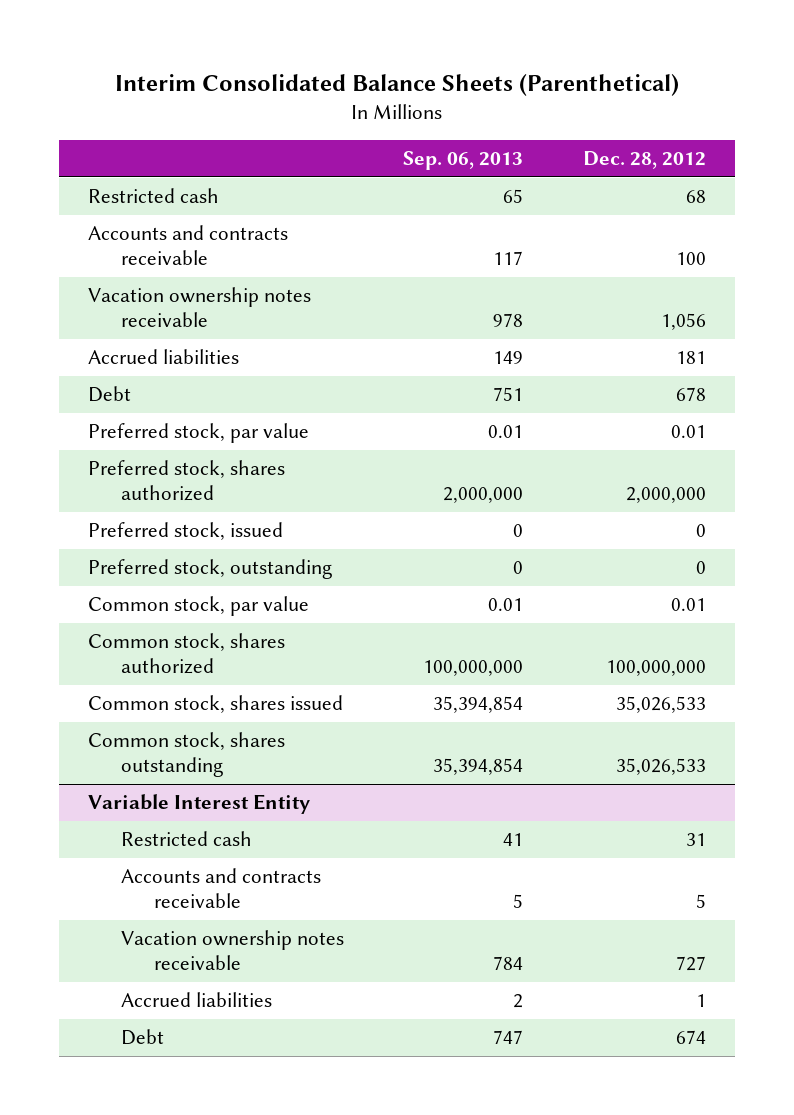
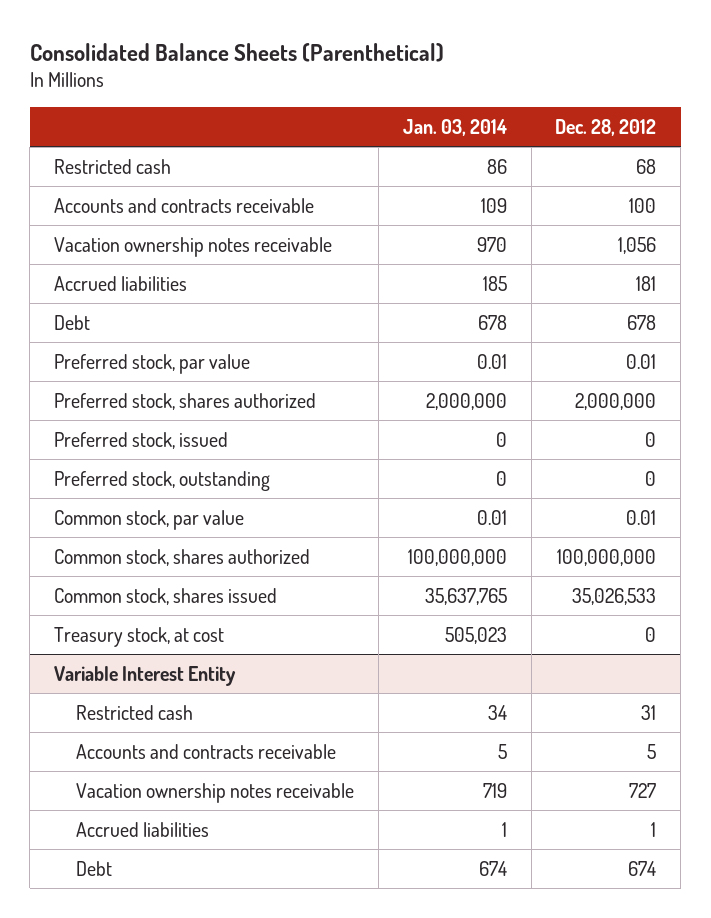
[115,74,680,97] Interim Consolidated Balance Sheets (Parenthetical) -> [29,42,444,62] Consolidated Balance Sheets (Parenthetical)
[403,150,524,170] Sep. 06, 2013 -> none
none -> [402,118,507,136] Jan. 03, 2014
[88,732,286,778] Common stock, shares outstanding -> none
none -> [54,626,225,647] Treasury stock, at cost

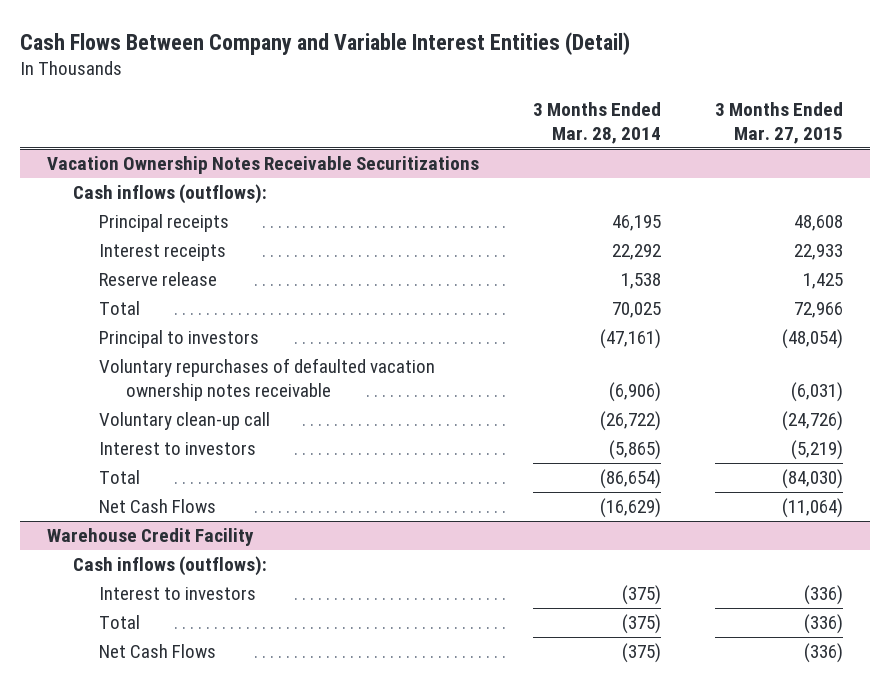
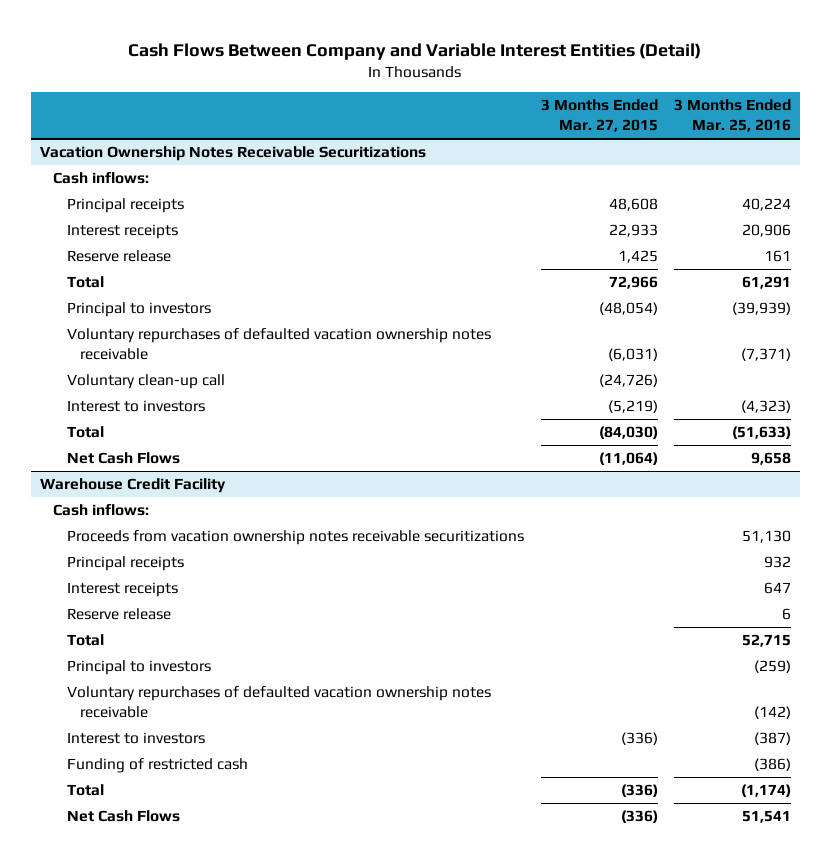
[532,102,661,144] 3 Months Ended Mar. 28, 2014 -> none
none -> [674,99,792,133] 3 Months Ended Mar. 25, 2016
[73,184,268,205] Cash inflows (outflows): -> [53,171,150,184] Cash inflows:
[73,556,268,577] Cash inflows (outflows): -> [53,503,150,516] Cash inflows:
none -> [66,529,524,545] Proceeds from vacation ownership notes receivable securitizations
none -> [66,555,184,571] Principal receipts
none -> [66,581,178,597] Interest receipts
none -> [66,607,171,620] Reserve release
none -> [66,633,104,646] Total
none -> [66,659,211,675] Principal to investors
none -> [66,685,491,719] Voluntary repurchases of defaulted vacation ownership notes receivable
none -> [66,757,248,773] Funding of restricted cash

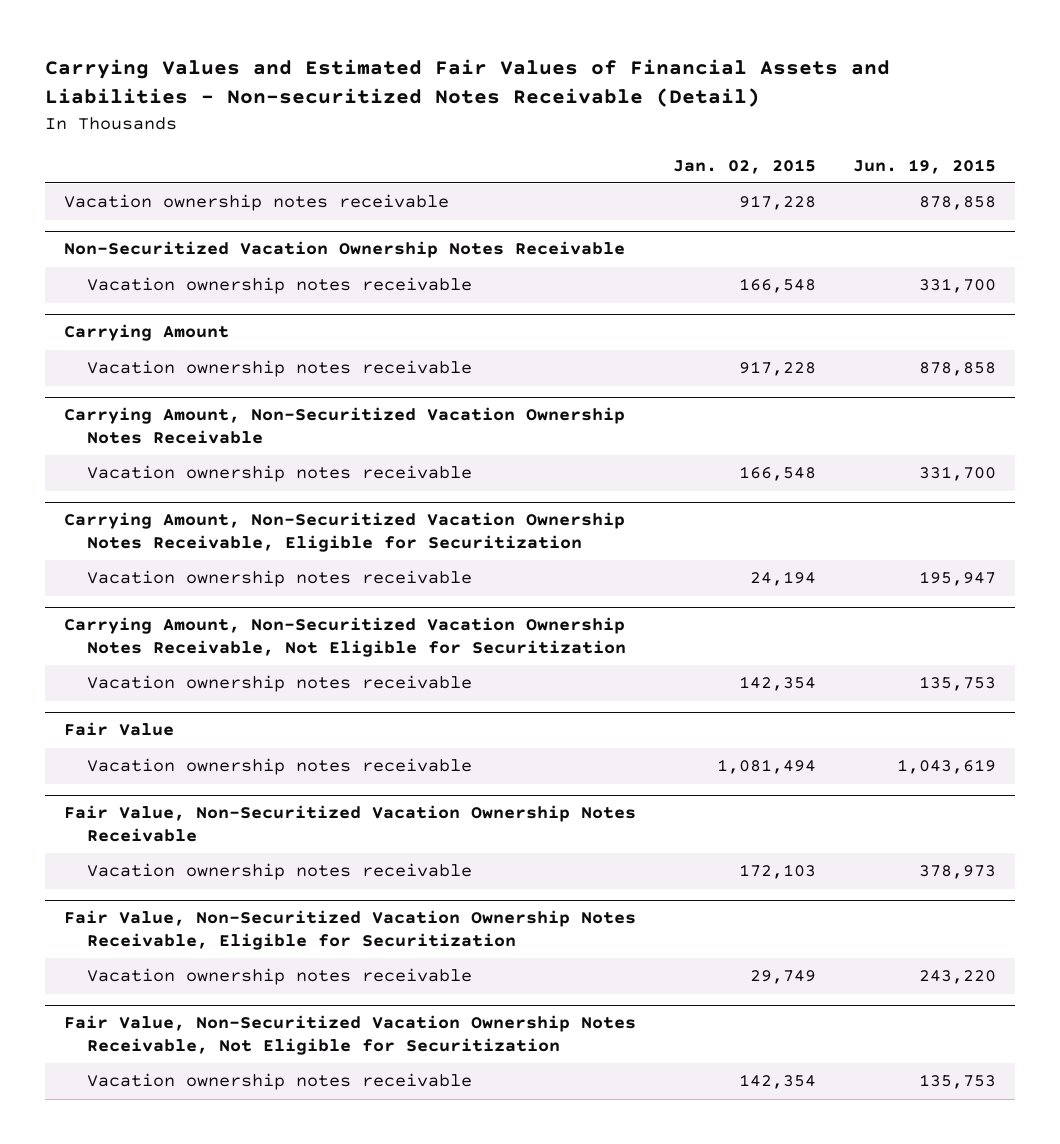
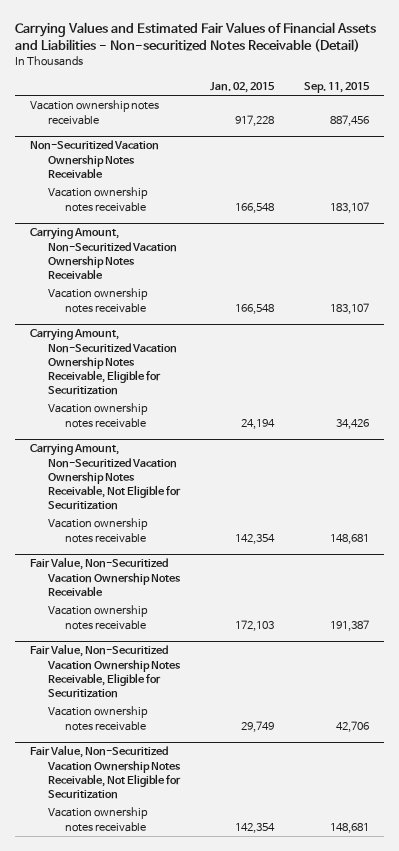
[852,158,996,174] Jun. 19, 2015 -> none
none -> [303,82,370,94] Sep. 11, 2015
[63,324,229,342] Carrying Amount -> none
[86,360,472,378] Vacation ownership notes receivable -> none
[63,722,174,737] Fair Value -> none
[86,758,472,776] Vacation ownership notes receivable -> none

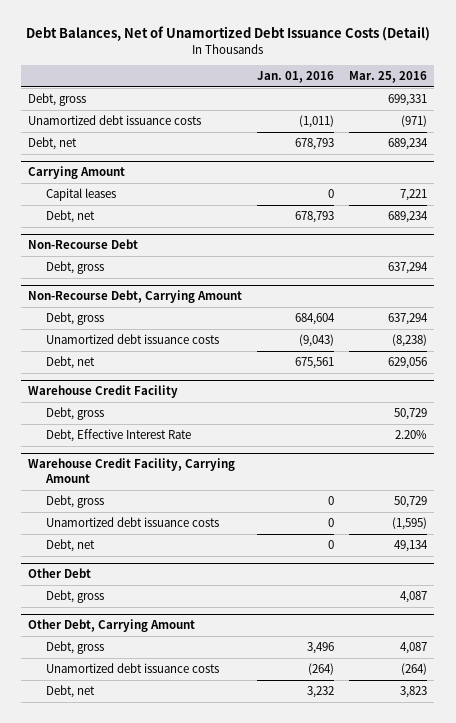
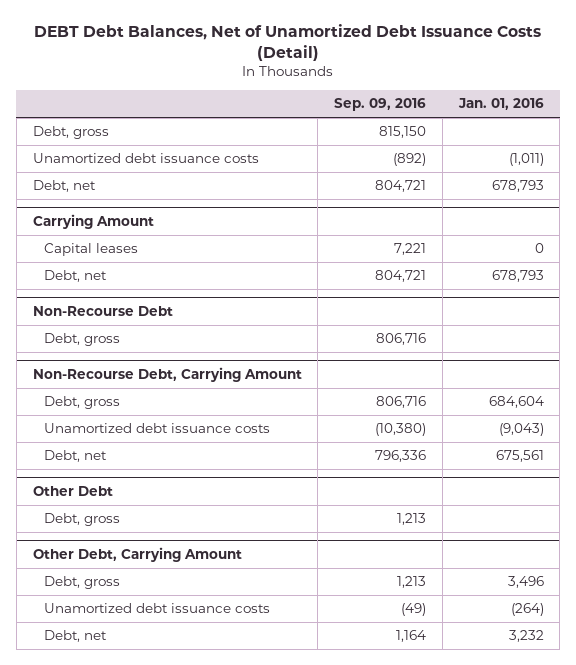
[25,26,430,42] Debt Balances, Net of Unamortized Debt Issuance Costs (Detail) -> [34,24,542,62] DEBT Debt Balances, Net of Unamortized Debt Issuance Costs (Detail)
[349,70,428,83] Mar. 25, 2016 -> none
none -> [334,98,427,112] Sep. 09, 2016
[28,385,179,399] Warehouse Credit Facility -> none
[45,407,104,421] Debt, gross -> none
[45,429,191,443] Debt, Effective Interest Rate -> none
[28,458,236,483] Warehouse Credit Facility, Carrying Amount -> none
[45,495,104,509] Debt, gross -> none
[45,517,219,528] Unamortized debt issuance costs -> none
[45,539,95,553] Debt, net -> none

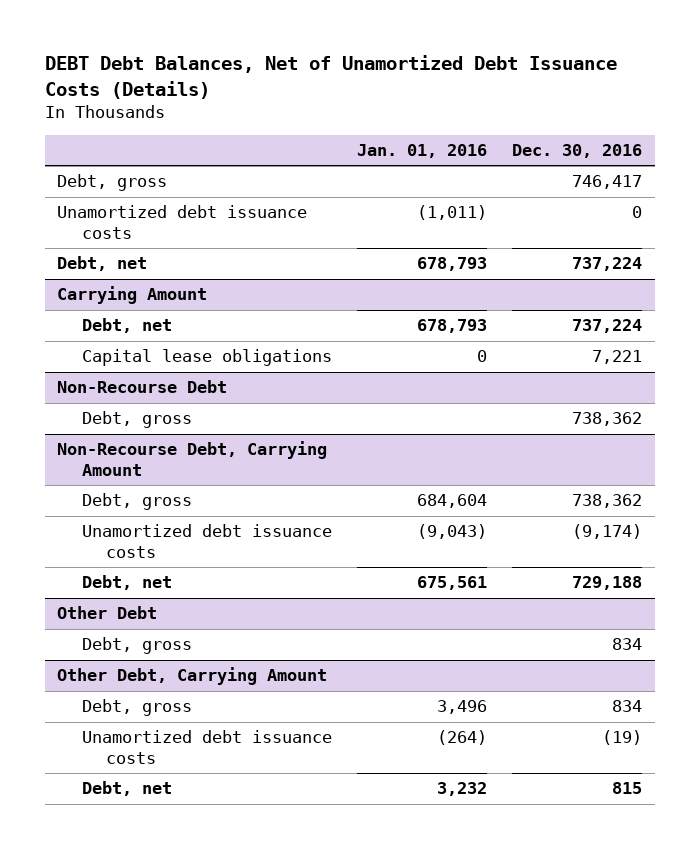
[34,24,542,62] DEBT Debt Balances, Net of Unamortized Debt Issuance Costs (Detail) -> [44,55,617,99] DEBT Debt Balances, Net of Unamortized Debt Issuance Costs (Details)
[334,98,427,112] Sep. 09, 2016 -> none
none -> [512,143,643,158] Dec. 30, 2016
[43,243,138,257] Capital leases -> none
none -> [81,349,332,367] Capital lease obligations

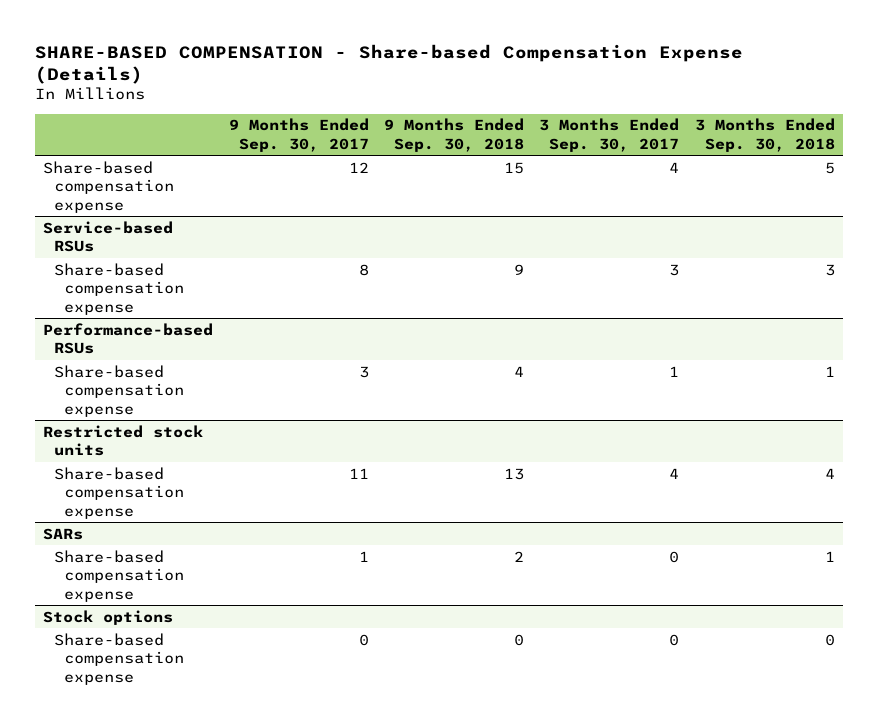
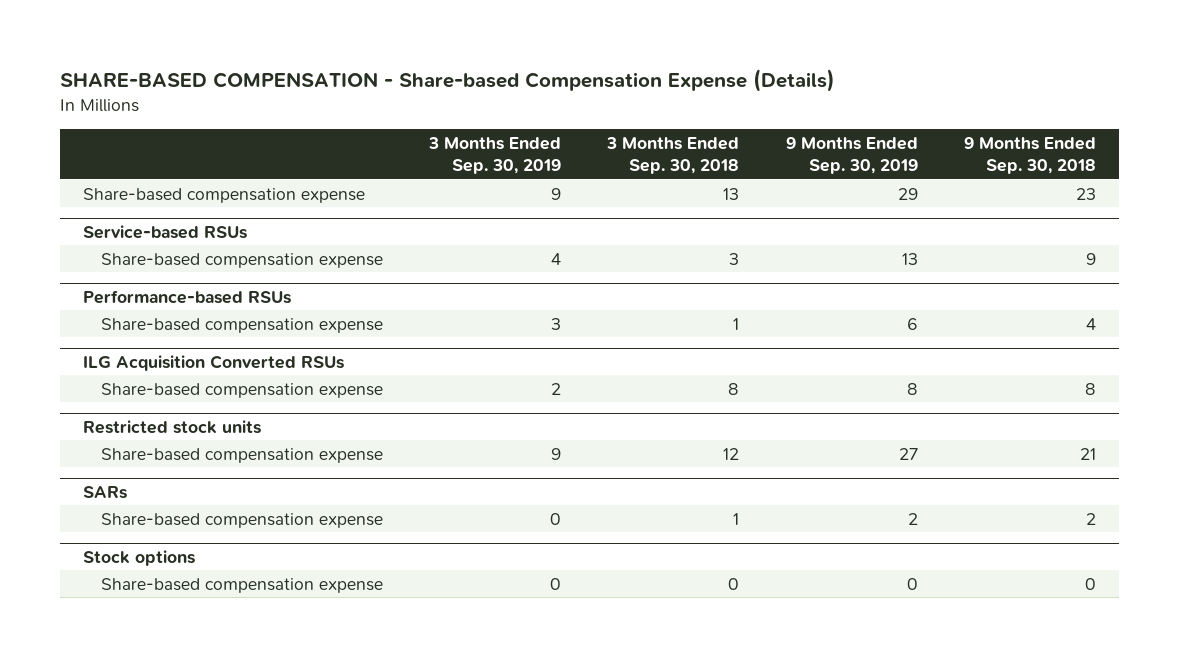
[228,118,369,152] 9 Months Ended Sep. 30, 2017 -> none
[539,118,680,152] 3 Months Ended Sep. 30, 2017 -> none
none -> [428,136,562,174] 3 Months Ended Sep. 30, 2019
none -> [785,136,918,174] 9 Months Ended Sep. 30, 2019
[503,161,524,174] 15 -> [1075,187,1096,200] 23
[824,161,835,174] 5 -> [723,187,740,200] 13
none -> [83,354,345,371] ILG Acquisition Converted RSUs
none -> [101,382,384,398] Share-based compensation expense
[503,467,524,480] 13 -> [1079,447,1096,460] 21
[824,467,835,479] 4 -> [723,447,740,460] 12

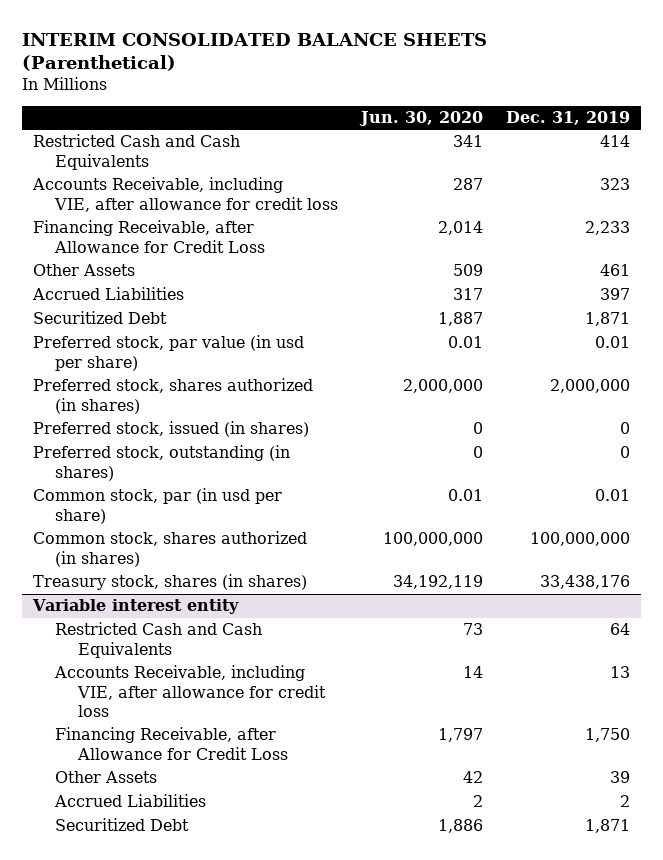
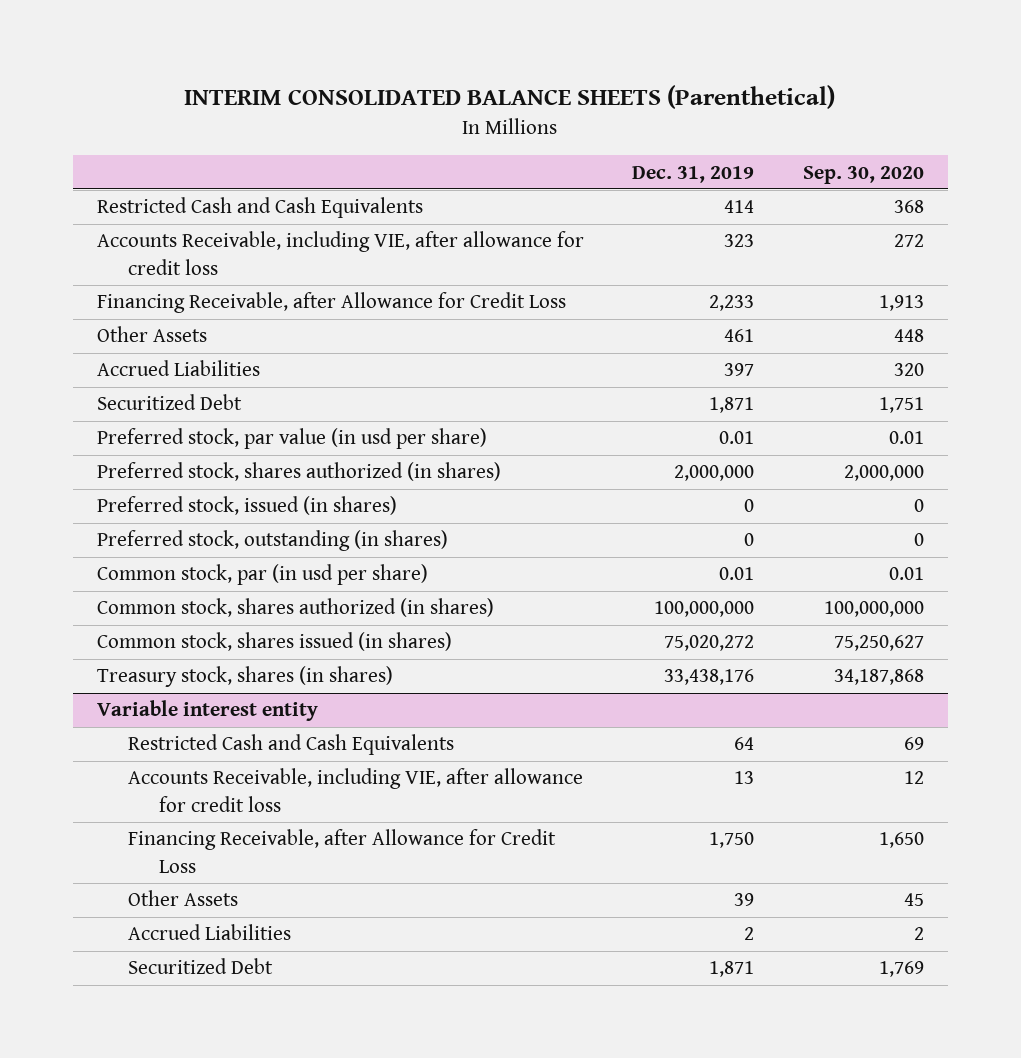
[359,111,484,127] Jun. 30, 2020 -> none
none -> [803,165,925,184] Sep. 30, 2020
none -> [96,632,452,652] Common stock, shares issued (in shares)

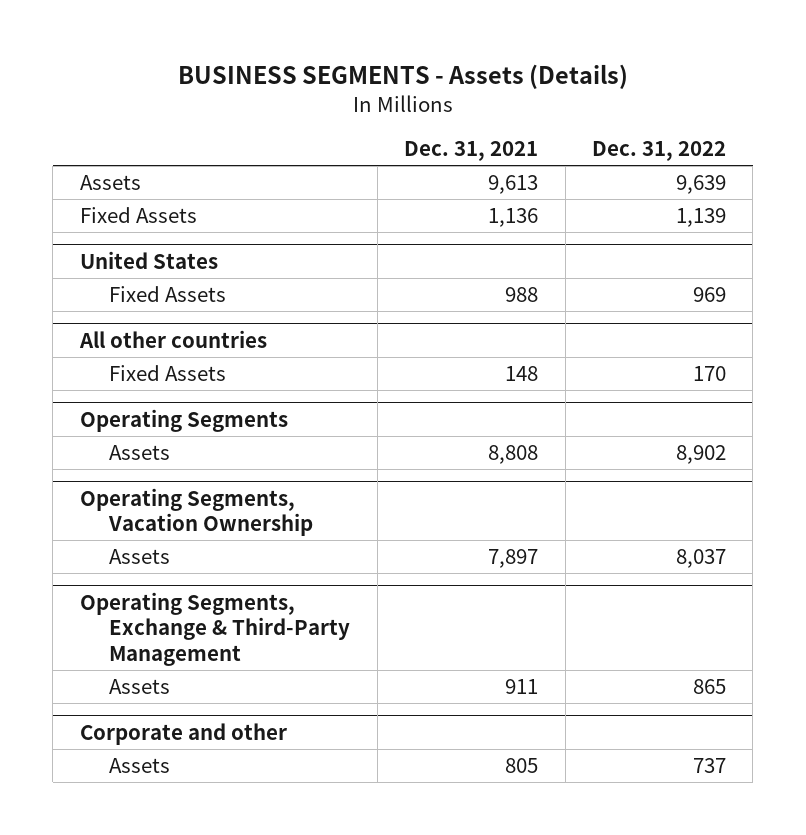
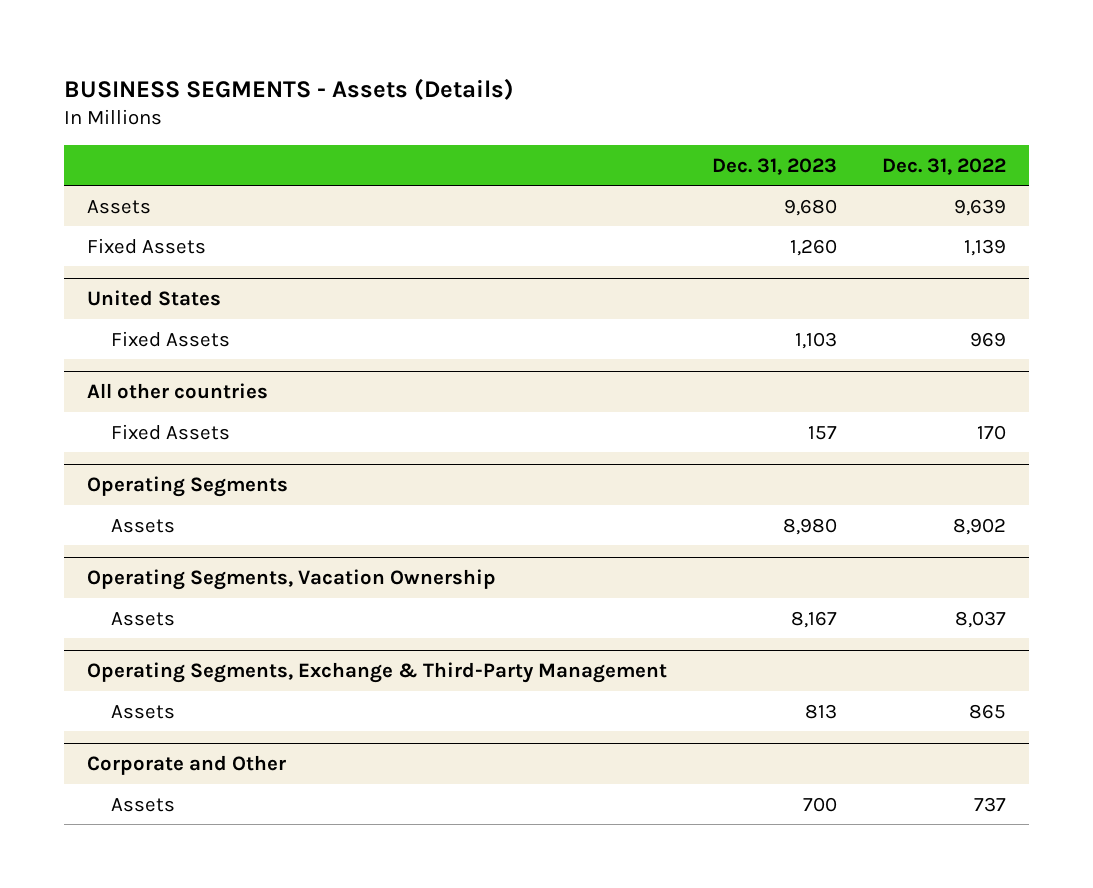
[404,140,539,161] Dec. 31, 2021 -> none
none -> [712,157,838,175] Dec. 31, 2023
[79,722,287,745] Corporate and other -> [86,755,286,776] Corporate and Other

